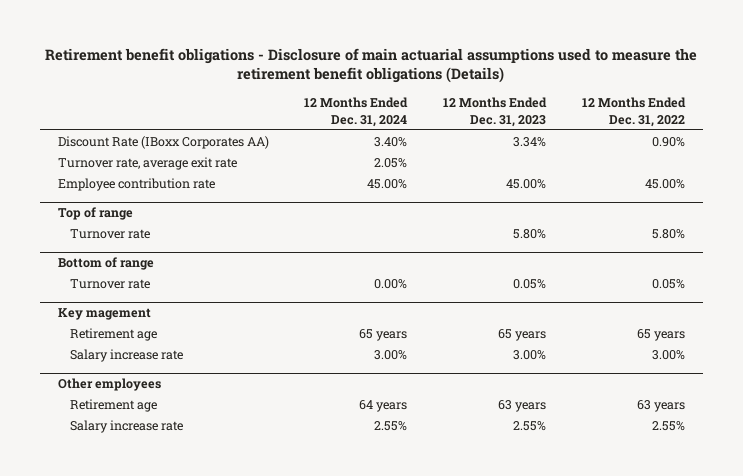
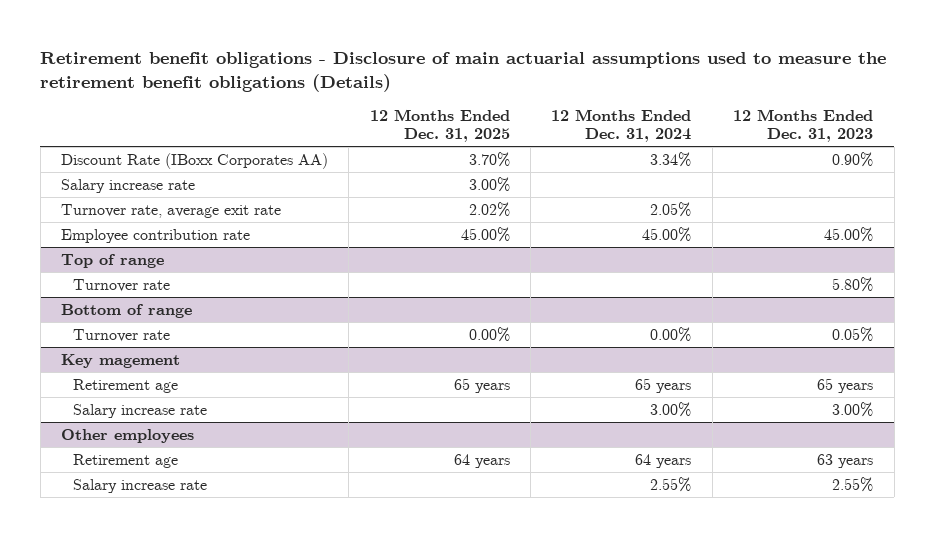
[581,97,686,127] 12 Months Ended Dec. 31, 2022 -> none
none -> [369,109,510,143] 12 Months Ended Dec. 31, 2025
[374,137,408,148] 3.40% -> [650,151,692,167] 3.34%
[513,137,547,148] 3.34% -> [832,151,874,167] 0.90%
none -> [60,178,195,193] Salary increase rate

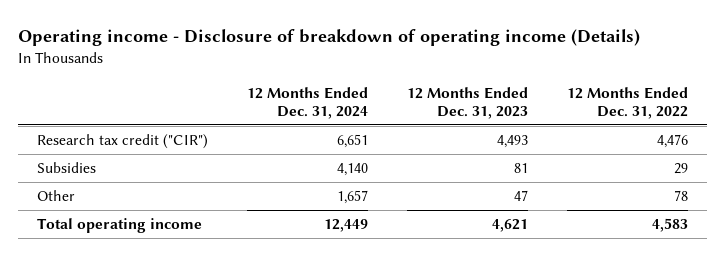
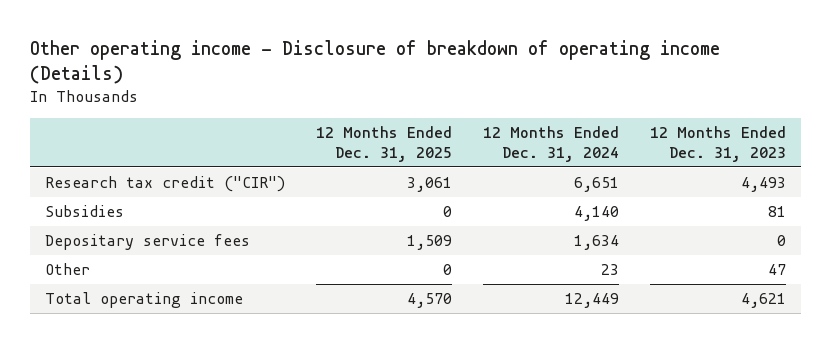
[18,29,641,47] Operating income - Disclosure of breakdown of operating income (Details) -> [30,40,721,85] Other operating income - Disclosure of breakdown of operating income (Details)
[566,86,688,119] 12 Months Ended Dec. 31, 2022 -> none
none -> [316,126,453,162] 12 Months Ended Dec. 31, 2025
none -> [45,234,251,251] Depositary service fees
[337,190,369,205] 1,657 -> [600,264,619,276] 23

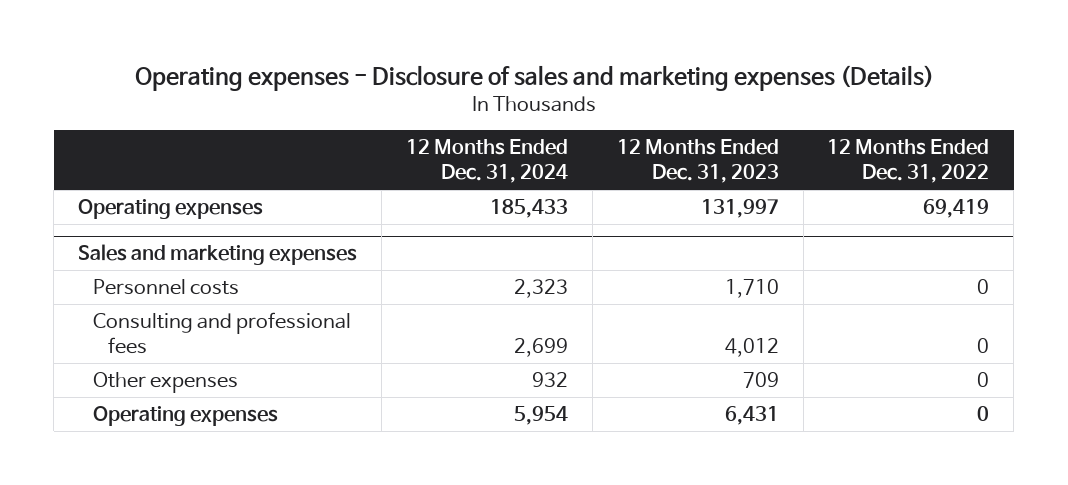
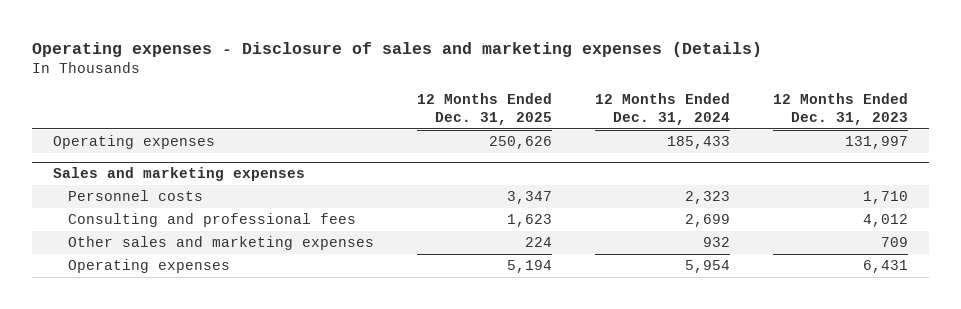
[827,139,990,184] 12 Months Ended Dec. 31, 2022 -> none
none -> [417,92,553,126] 12 Months Ended Dec. 31, 2025
[93,371,239,393] Other expenses -> [68,236,375,251] Other sales and marketing expenses

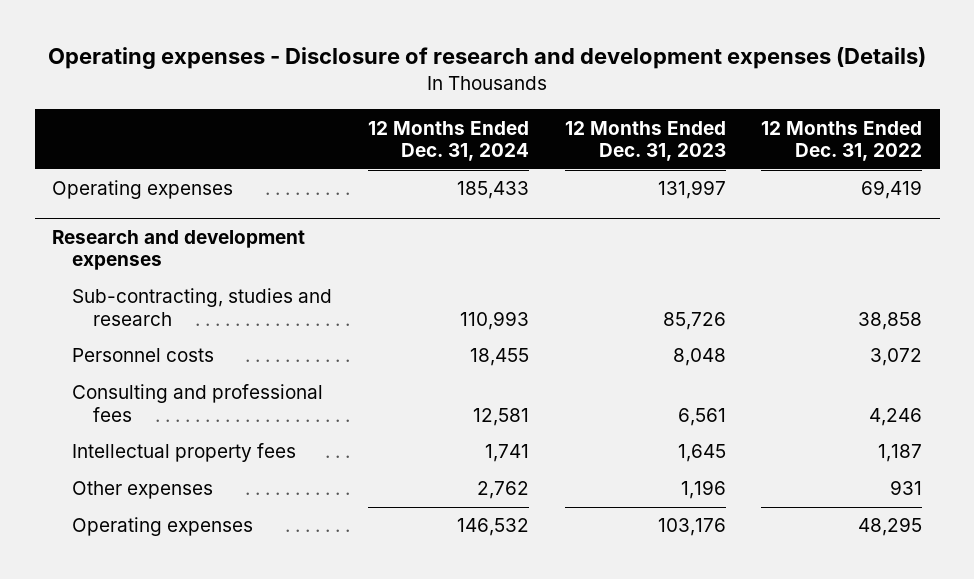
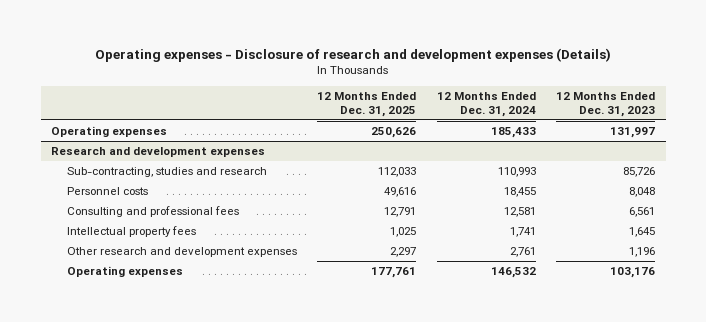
[761,120,923,162] 12 Months Ended Dec. 31, 2022 -> none
none -> [317,92,417,118] 12 Months Ended Dec. 31, 2025
[72,481,214,500] Other expenses -> [66,247,297,258] Other research and development expenses
[476,481,529,500] 2,762 -> [509,247,536,258] 2,761

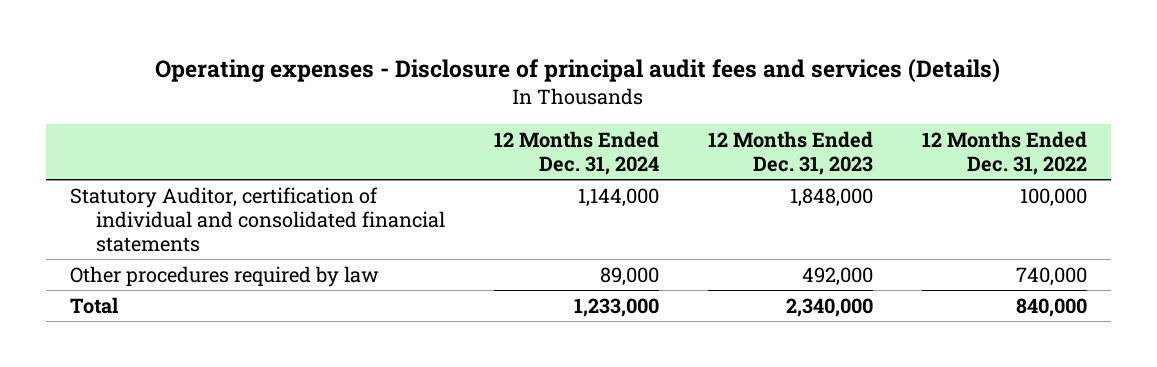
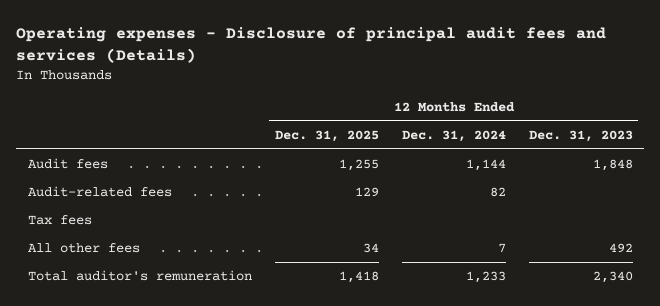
[921,130,1087,175] 12 Months Ended Dec. 31, 2022 -> none
none -> [274,129,379,142] Dec. 31, 2025
[70,186,445,252] Statutory Auditor, certification of individual and consolidated financial statements -> none
[70,265,380,287] Other procedures required by law -> none
none -> [27,157,108,169] Audit fees
none -> [27,185,172,197] Audit-related fees
none -> [27,214,92,225] Tax fees
none -> [27,242,140,253] All other fees
[70,296,120,314] Total -> [27,269,252,281] Total auditor's remuneration
[573,297,659,317] 1,233,000 -> [465,270,506,283] 1,233
[785,297,873,317] 2,340,000 -> [592,270,633,283] 2,340

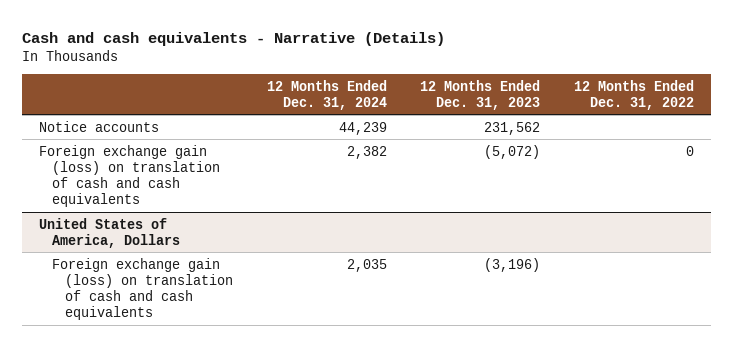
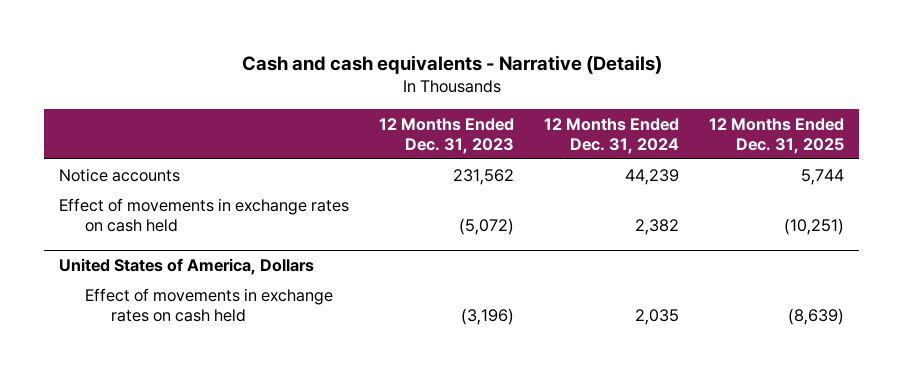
[574,79,695,110] 12 Months Ended Dec. 31, 2022 -> none
none -> [709,117,845,154] 12 Months Ended Dec. 31, 2025
[39,144,220,207] Foreign exchange gain (loss) on translation of cash and cash equivalents -> [58,197,349,233] Effect of movements in exchange rates on cash held
[51,257,233,320] Foreign exchange gain (loss) on translation of cash and cash equivalents -> [84,287,333,323] Effect of movements in exchange rates on cash held

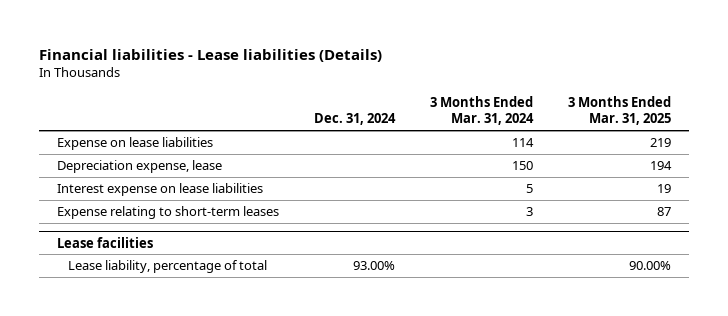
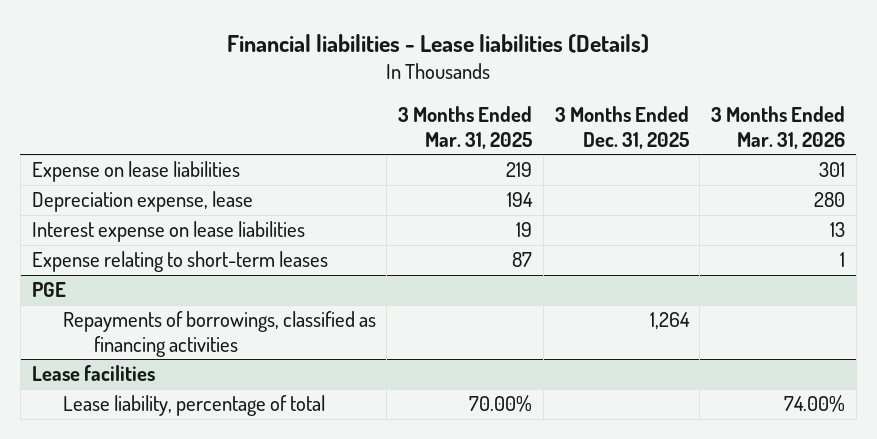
[314,113,397,126] Dec. 31, 2024 -> none
[430,95,535,126] 3 Months Ended Mar. 31, 2024 -> none
none -> [554,106,689,149] 3 Months Ended Dec. 31, 2025
none -> [710,106,845,149] 3 Months Ended Mar. 31, 2026
none -> [31,282,66,298] PGE
none -> [62,311,376,357] Repayments of borrowings, classified as financing activities
[629,261,672,271] 90.00% -> [469,395,533,413] 70.00%

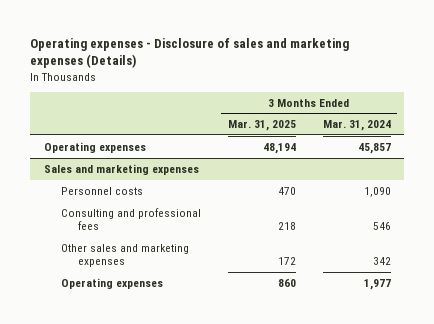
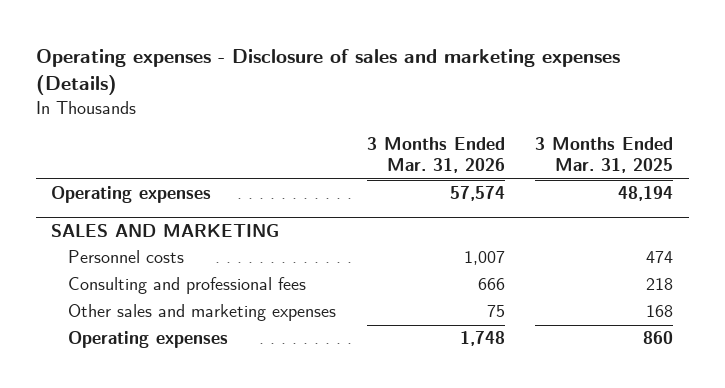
[322,120,391,132] Mar. 31, 2024 -> none
none -> [366,137,505,174] 3 Months Ended Mar. 31, 2026
[43,163,199,175] Sales and marketing expenses -> [51,223,280,237] SALES AND MARKETING
[277,186,296,195] 470 -> [646,251,674,264] 474
[277,257,296,266] 172 -> [646,305,674,318] 168

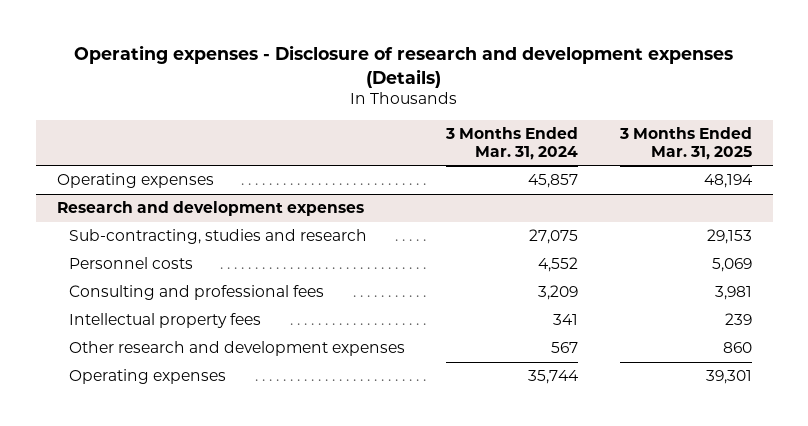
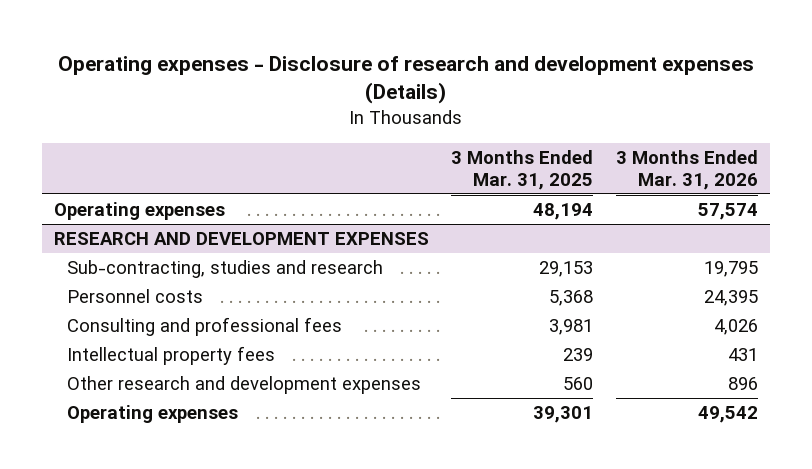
[445,126,579,160] 3 Months Ended Mar. 31, 2024 -> none
none -> [616,149,759,190] 3 Months Ended Mar. 31, 2026
[56,201,364,217] Research and development expenses -> [53,232,429,246] RESEARCH AND DEVELOPMENT EXPENSES
[711,258,752,273] 5,069 -> [549,290,594,307] 5,368
[722,342,752,354] 860 -> [563,377,594,391] 560

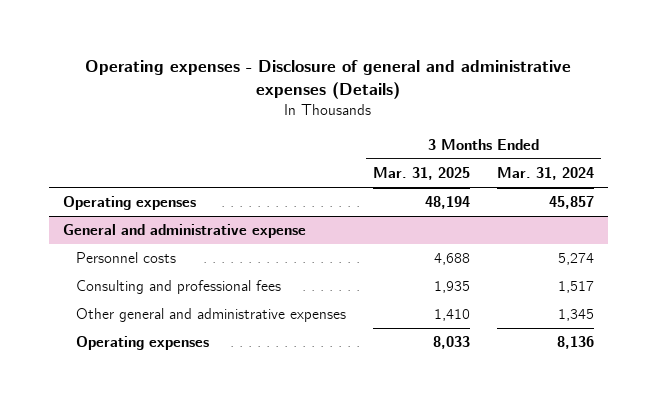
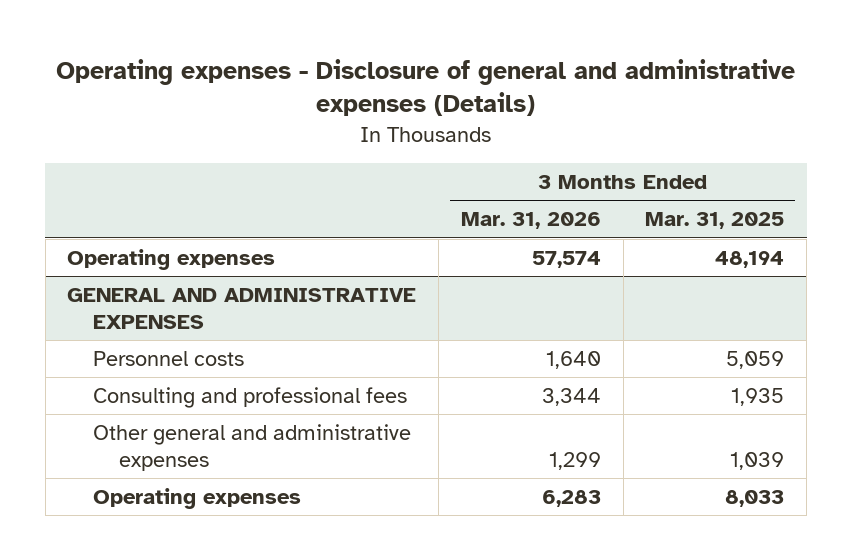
[497,167,595,181] Mar. 31, 2024 -> none
none -> [460,212,601,230] Mar. 31, 2026
[62,224,306,239] General and administrative expense -> [67,287,417,330] GENERAL AND ADMINISTRATIVE EXPENSES
[434,253,471,266] 4,688 -> [726,350,785,369] 5,059
[434,309,471,322] 1,410 -> [730,452,785,471] 1,039

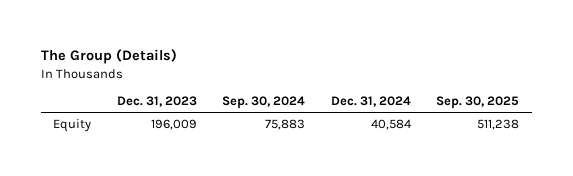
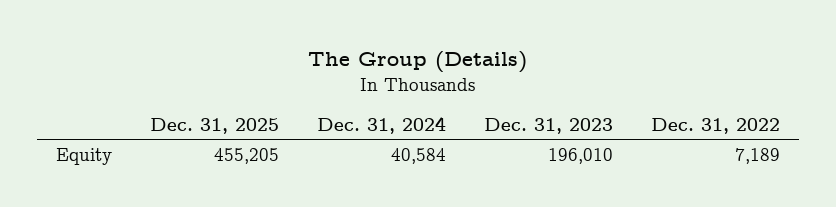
[222,96,306,110] Sep. 30, 2024 -> none
[436,96,520,110] Sep. 30, 2025 -> none
none -> [150,117,280,134] Dec. 31, 2025
none -> [651,117,781,134] Dec. 31, 2022
[150,119,197,131] 196,009 -> [548,148,614,165] 196,010

